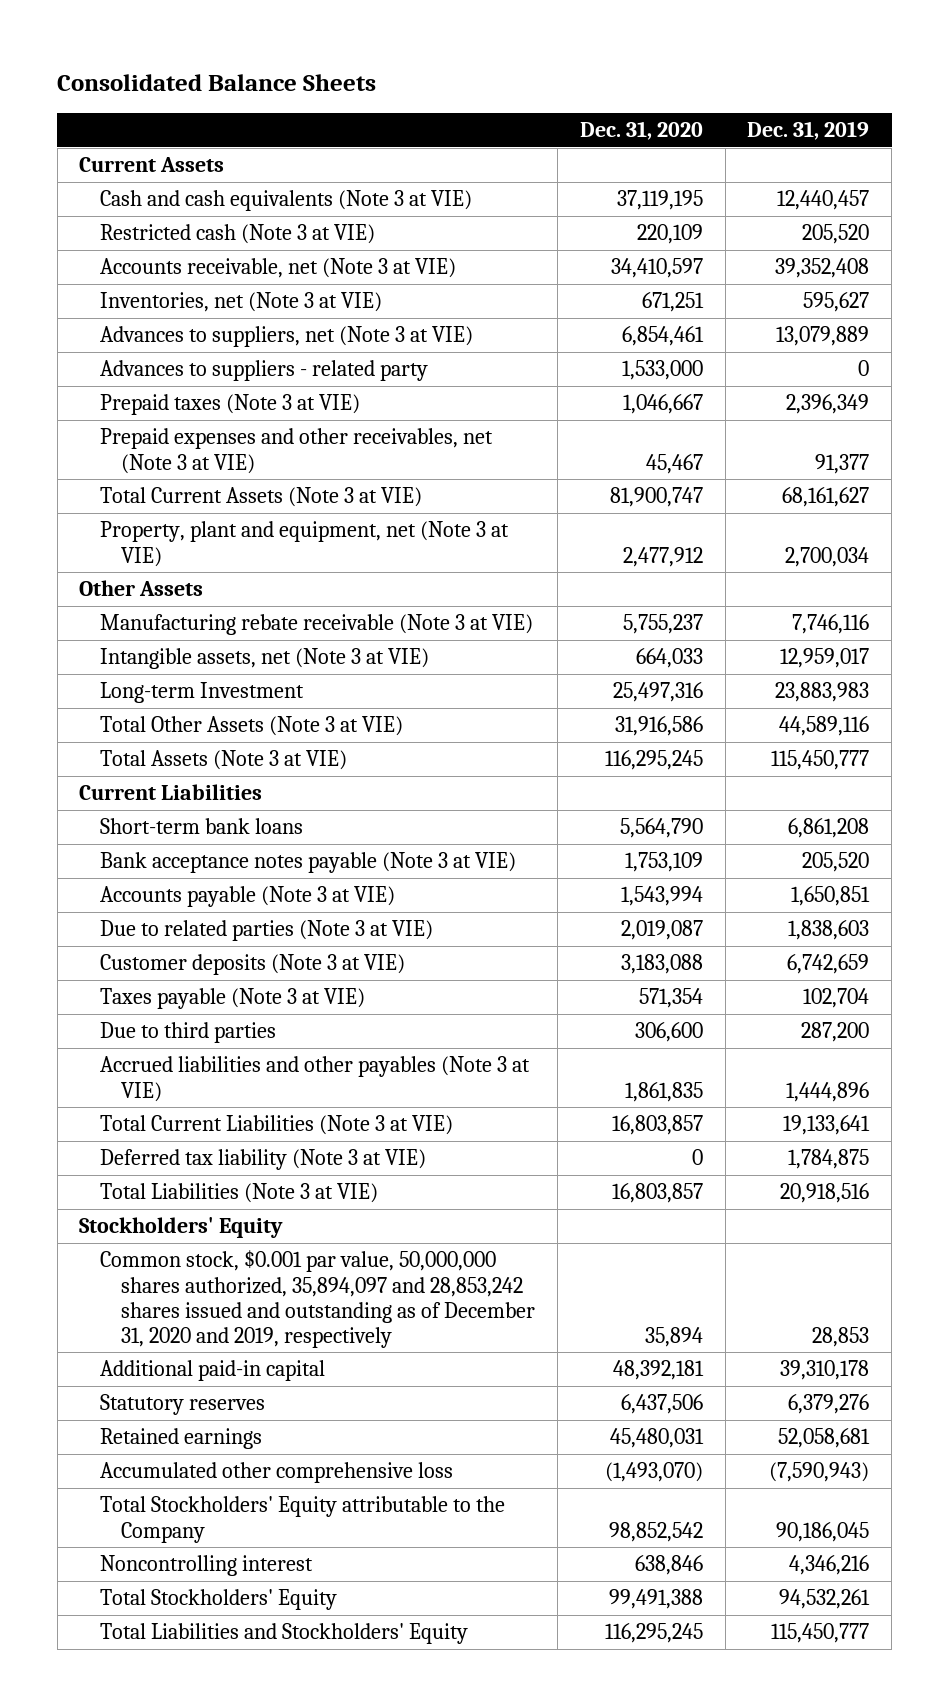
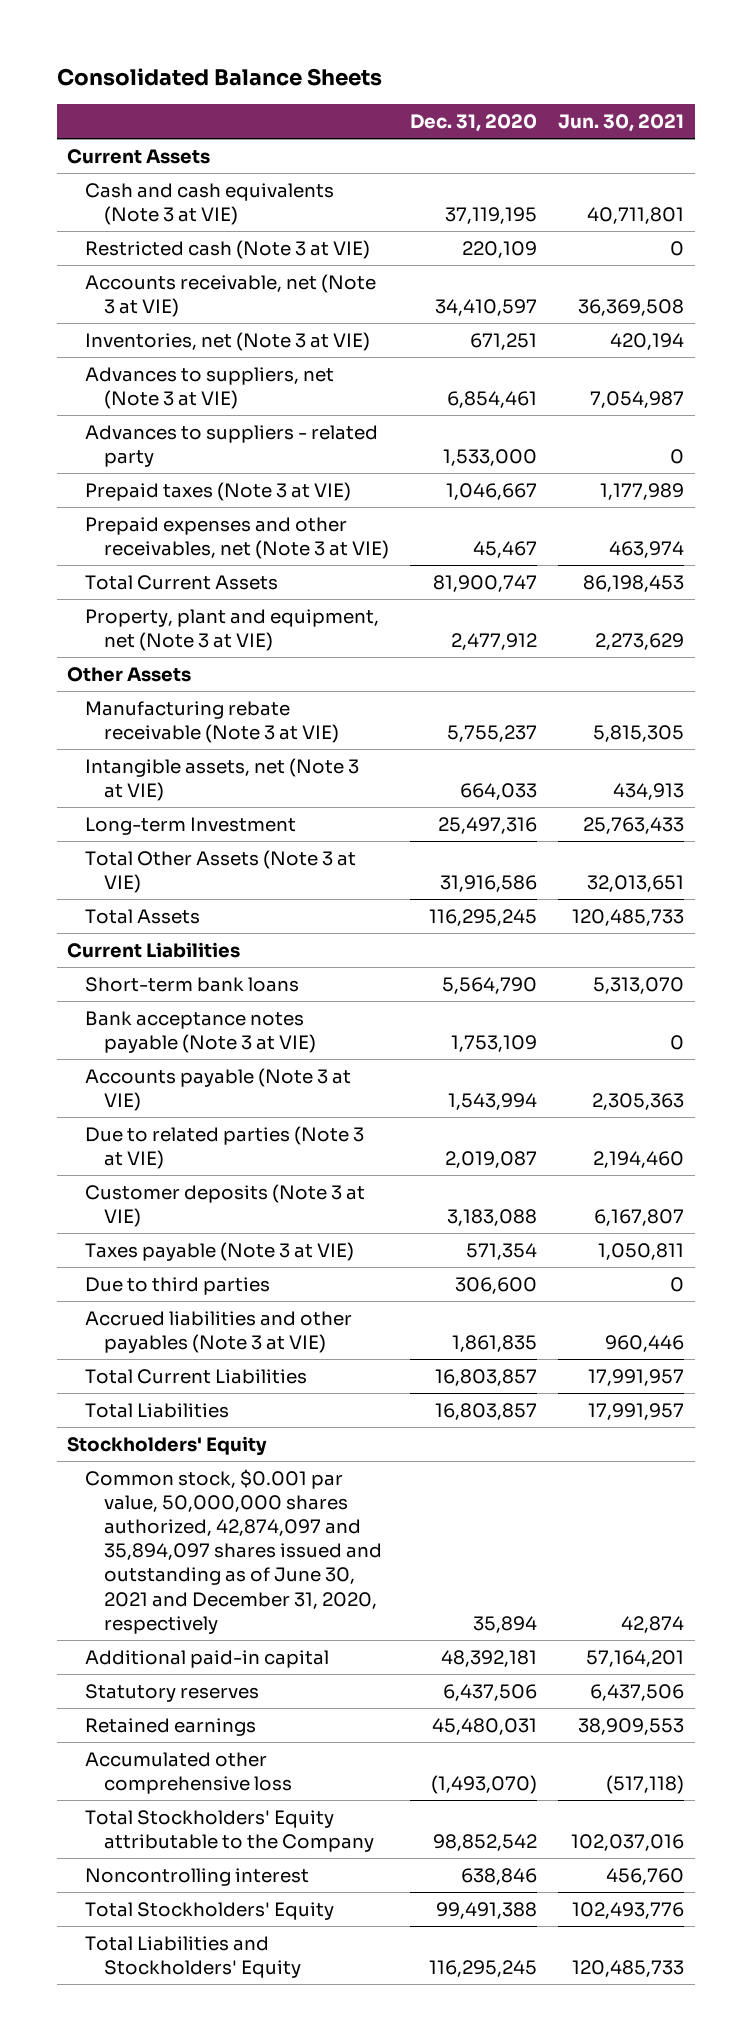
[747,121,870,141] Dec. 31, 2019 -> none
none -> [557,113,684,132] Jun. 30, 2021
[100,487,423,508] Total Current Assets (Note 3 at VIE) -> [85,574,279,590] Total Current Assets
[100,750,348,771] Total Assets (Note 3 at VIE) -> [85,908,201,924] Total Assets
[100,1149,427,1171] Deferred tax liability (Note 3 at VIE) -> none
[100,1115,454,1136] Total Current Liabilities (Note 3 at VIE) -> [85,1368,308,1384] Total Current Liabilities
[100,1183,379,1204] Total Liabilities (Note 3 at VIE) -> [85,1402,230,1418] Total Liabilities
[100,1250,536,1348] Common stock, $0.001 par value, 50,000,000 shares authorized, 35,894,097 and 28,853,242 shares issued and outstanding as of December 31, 2020 and 2019, respectively -> [85,1468,382,1634] Common stock, $0.001 par value, 50,000,000 shares authorized, 42,874,097 and 35,894,097 shares issued and outstanding as of June 30, 2021 and December 31, 2020, respectively

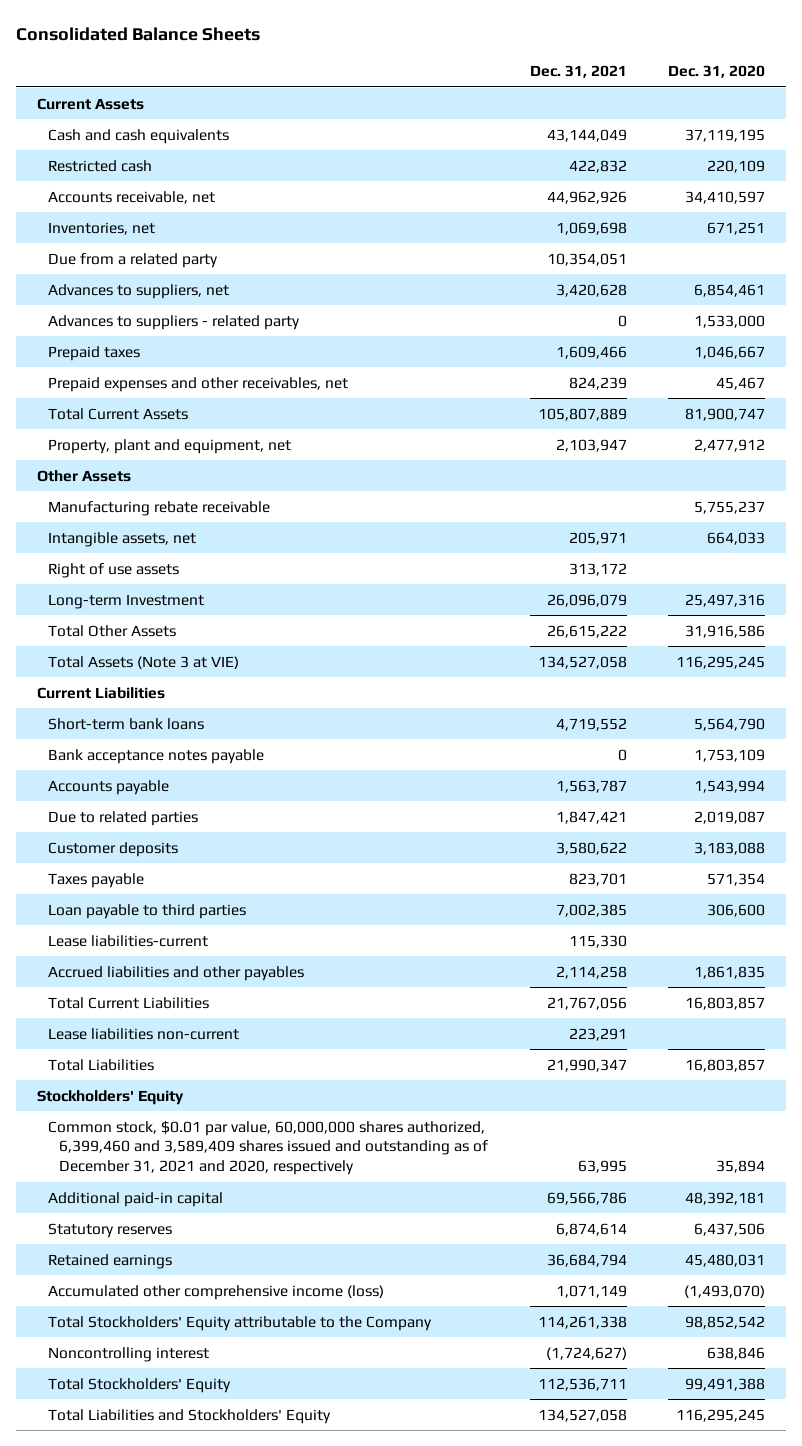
[557,113,684,132] Jun. 30, 2021 -> none
none -> [529,65,627,79] Dec. 31, 2021
[85,182,335,226] Cash and cash equivalents (Note 3 at VIE) -> [47,128,229,144] Cash and cash equivalents
[85,239,371,259] Restricted cash (Note 3 at VIE) -> [47,159,152,172] Restricted cash
[85,273,377,318] Accounts receivable, net (Note 3 at VIE) -> [47,190,215,204] Accounts receivable, net
[85,331,371,351] Inventories, net (Note 3 at VIE) -> [47,221,155,235] Inventories, net
none -> [47,252,218,268] Due from a related party
[85,366,335,410] Advances to suppliers, net (Note 3 at VIE) -> [47,283,229,299] Advances to suppliers, net
[85,481,352,501] Prepaid taxes (Note 3 at VIE) -> [47,345,140,361] Prepaid taxes
[85,516,389,560] Prepaid expenses and other receivables, net (Note 3 at VIE) -> [47,376,348,392] Prepaid expenses and other receivables, net
[85,608,380,652] Property, plant and equipment, net (Note 3 at VIE) -> [47,438,291,454] Property, plant and equipment, net
[85,700,339,744] Manufacturing rebate receivable (Note 3 at VIE) -> [47,500,270,516] Manufacturing rebate receivable
[85,757,360,802] Intangible assets, net (Note 3 at VIE) -> [47,531,196,547] Intangible assets, net
none -> [47,562,179,578] Right of use assets
[85,849,357,894] Total Other Assets (Note 3 at VIE) -> [47,624,176,637] Total Other Assets
[85,908,201,924] Total Assets -> [47,655,239,669] Total Assets (Note 3 at VIE)
[85,1010,316,1054] Bank acceptance notes payable (Note 3 at VIE) -> [47,748,264,764] Bank acceptance notes payable
[85,1067,352,1112] Accounts payable (Note 3 at VIE) -> [47,779,169,795] Accounts payable
[85,1125,365,1170] Due to related parties (Note 3 at VIE) -> [47,810,198,826] Due to related parties
[85,1183,366,1228] Customer deposits (Note 3 at VIE) -> [47,841,178,857] Customer deposits
[85,1241,355,1261] Taxes payable (Note 3 at VIE) -> [47,872,144,888] Taxes payable
[85,1276,271,1295] Due to third parties -> [47,903,246,919] Loan payable to third parties
none -> [47,934,208,947] Lease liabilities-current
[85,1310,353,1354] Accrued liabilities and other payables (Note 3 at VIE) -> [47,965,304,981] Accrued liabilities and other payables
none -> [47,1027,239,1040] Lease liabilities non-current
[85,1468,382,1634] Common stock, $0.001 par value, 50,000,000 shares authorized, 42,874,097 and 35,894,097 shares issued and outstanding as of June 30, 2021 and December 31, 2020, respectively -> [47,1120,489,1176] Common stock, $0.01 par value, 60,000,000 shares authorized, 6,399,460 and 3,589,409 shares issued and outstanding as of December 31, 2021 and 2020, respectively
[85,1751,292,1795] Accumulated other comprehensive loss -> [47,1284,384,1300] Accumulated other comprehensive income (loss)

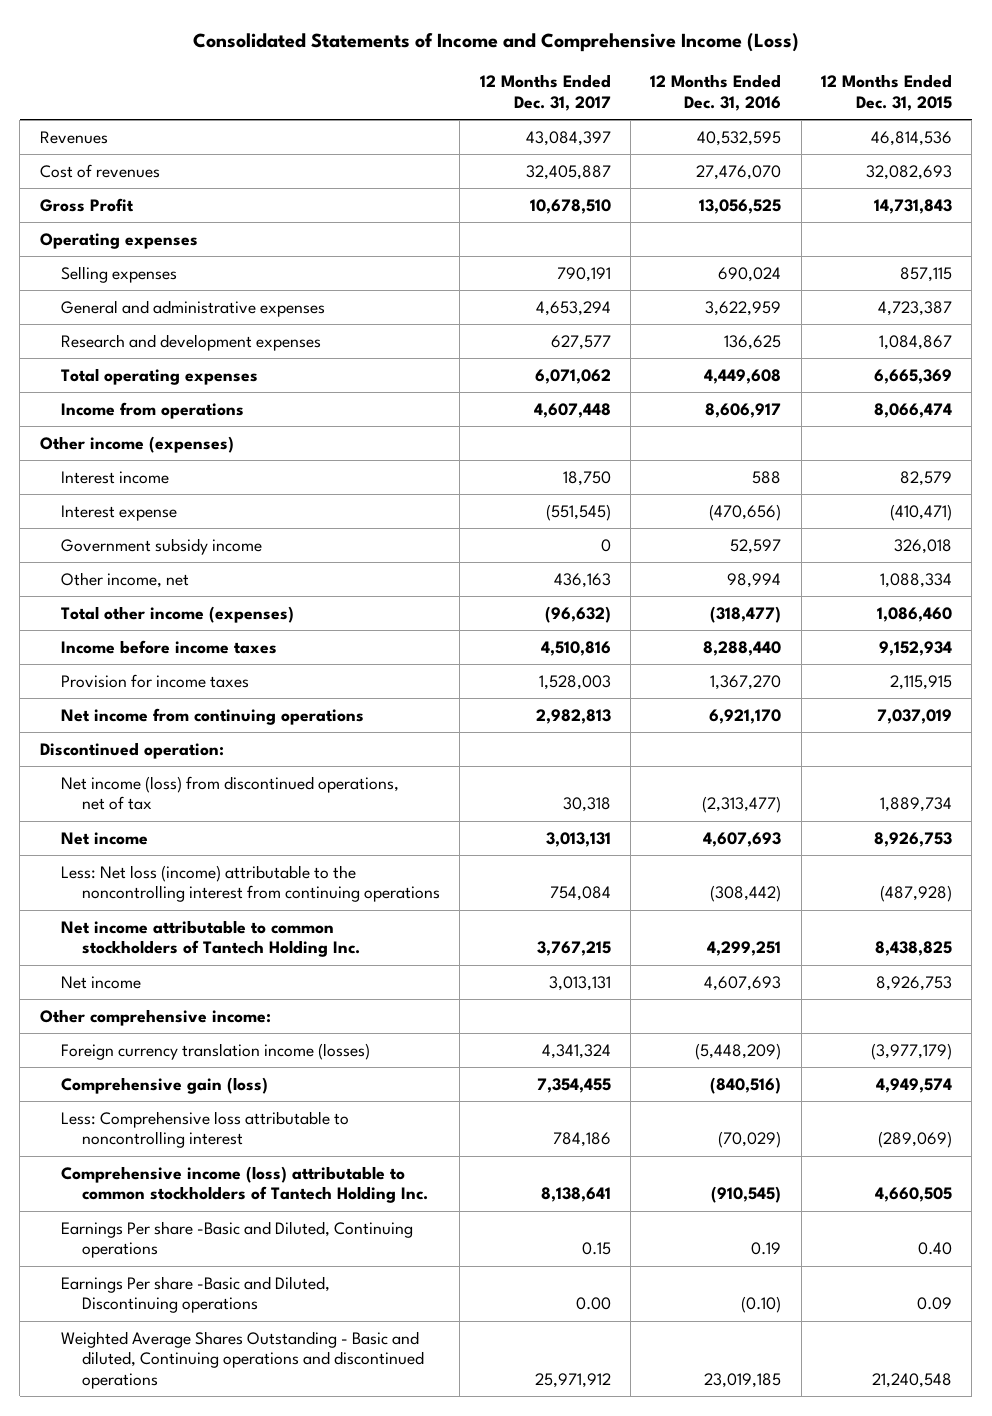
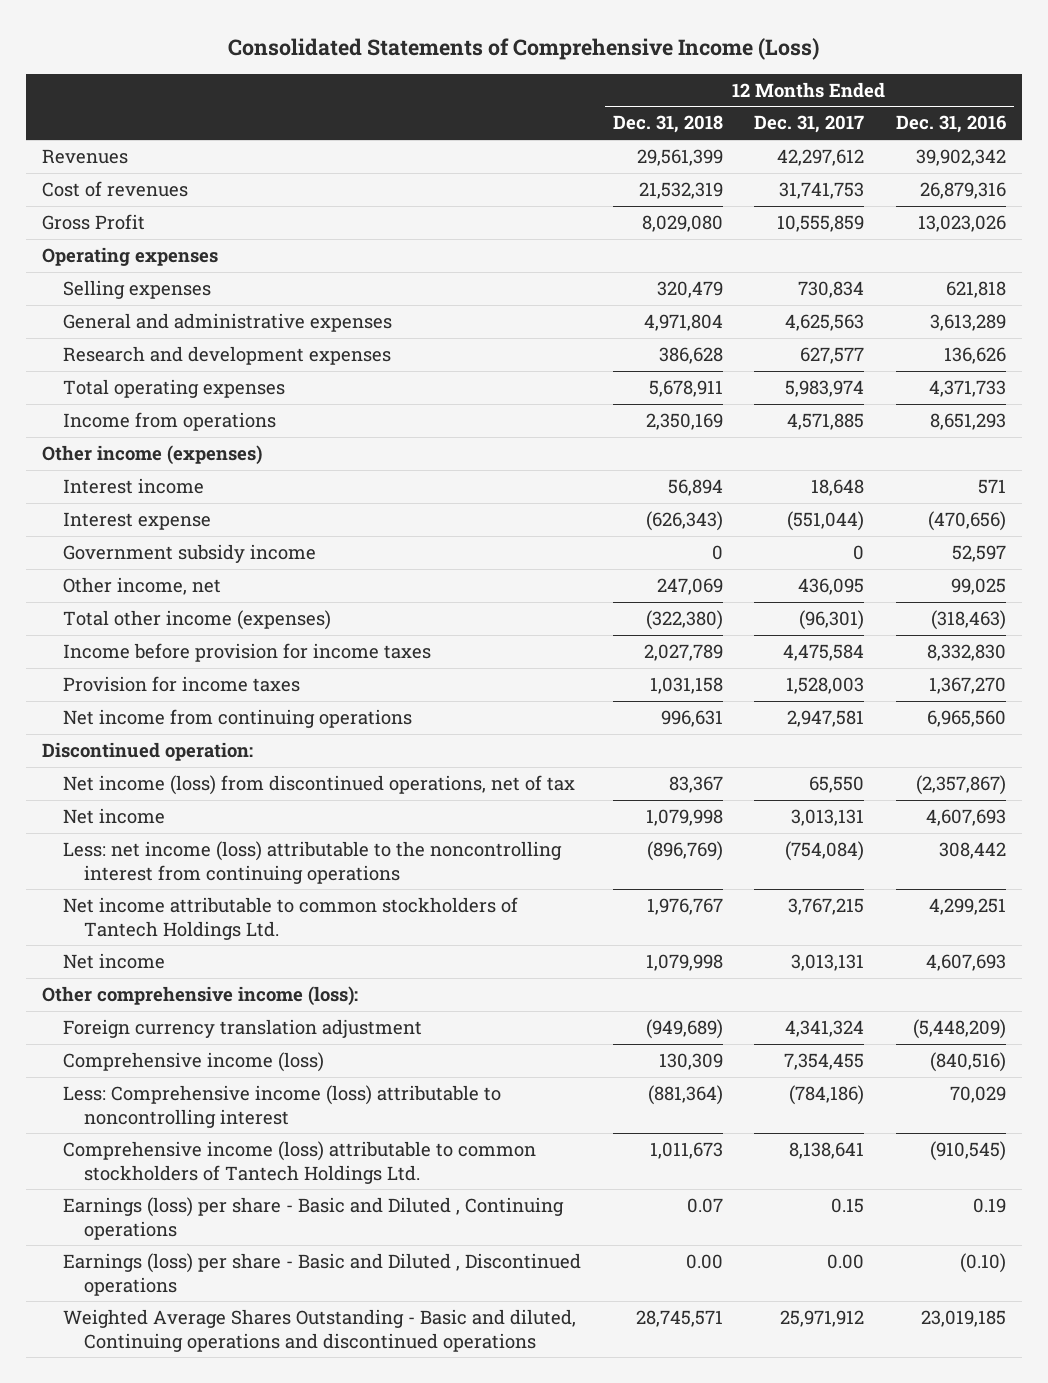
[192,32,799,52] Consolidated Statements of Income and Comprehensive Income (Loss) -> [228,38,820,61] Consolidated Statements of Comprehensive Income (Loss)
[821,74,953,111] 12 Months Ended Dec. 31, 2015 -> none
none -> [612,115,723,134] Dec. 31, 2018
[525,130,611,146] 43,084,397 -> [777,149,865,167] 42,297,612
[697,130,782,146] 40,532,595 -> [916,149,1007,167] 39,902,342
[525,164,611,180] 32,405,887 -> [779,182,865,200] 31,741,753
[696,164,782,180] 27,476,070 -> [920,182,1007,200] 26,879,316
[529,198,611,214] 10,678,510 -> [777,215,865,233] 10,555,859
[699,198,782,214] 13,056,525 -> [918,215,1007,233] 13,023,026
[556,266,611,282] 790,191 -> [798,281,865,299] 730,834
[718,266,782,282] 690,024 -> [946,281,1007,299] 621,818
[535,300,611,316] 4,653,294 -> [785,314,865,332] 4,625,563
[705,300,782,316] 3,622,959 -> [930,314,1007,332] 3,613,289
[724,334,782,350] 136,625 -> [944,347,1007,365] 136,626
[534,368,611,384] 6,071,062 -> [785,380,865,398] 5,983,974
[704,368,782,384] 4,449,608 -> [929,380,1007,398] 4,371,733
[533,402,611,418] 4,607,448 -> [787,413,865,431] 4,571,885
[705,402,782,418] 8,606,917 -> [930,413,1007,431] 8,651,293
[562,470,611,486] 18,750 -> [811,479,865,497] 18,648
[752,470,782,484] 588 -> [978,479,1007,495] 571
[545,503,611,521] (551,545) -> [787,511,865,532] (551,044)
[553,572,611,588] 436,163 -> [798,578,865,596] 436,095
[727,572,782,588] 98,994 -> [951,578,1007,596] 99,025
[544,605,611,623] (96,632) -> [799,610,865,631] (96,301)
[710,605,782,623] (318,477) -> [931,610,1007,631] (318,463)
[60,639,277,654] Income before income taxes -> [62,643,431,663] Income before provision for income taxes
[540,640,611,656] 4,510,816 -> [783,644,865,662] 4,475,584
[703,640,782,656] 8,288,440 -> [927,644,1007,662] 8,332,830
[535,708,611,724] 2,982,813 -> [787,710,865,728] 2,947,581
[709,708,782,724] 6,921,170 -> [927,710,1007,728] 6,965,560
[562,797,611,813] 30,318 -> [809,776,865,794] 65,550
[702,796,782,814] (2,313,477) -> [916,775,1007,796] (2,357,867)
[60,864,440,903] Less: Net loss (income) attributable to the noncontrolling interest from continuing operations -> [62,841,562,884] Less: net income (loss) attributable to the noncontrolling interest from continuing operations
[549,886,611,902] 754,084 -> [785,841,865,862] (754,084)
[710,885,782,903] (308,442) -> [939,842,1007,860] 308,442
[60,919,360,958] Net income attributable to common stockholders of Tantech Holding Inc. -> [62,897,518,940] Net income attributable to common stockholders of Tantech Holdings Ltd.
[39,1008,271,1026] Other comprehensive income: -> [42,986,359,1007] Other comprehensive income (loss):
[60,1042,370,1060] Foreign currency translation income (losses) -> [62,1019,422,1039] Foreign currency translation adjustment
[60,1076,268,1094] Comprehensive gain (loss) -> [62,1052,324,1073] Comprehensive income (loss)
[60,1110,349,1149] Less: Comprehensive loss attributable to noncontrolling interest -> [62,1085,501,1128] Less: Comprehensive income (loss) attributable to noncontrolling interest
[552,1132,611,1148] 784,186 -> [789,1085,865,1106] (784,186)
[718,1131,782,1149] (70,029) -> [950,1086,1007,1104] 70,029
[60,1165,428,1204] Comprehensive income (loss) attributable to common stockholders of Tantech Holding Inc. -> [62,1141,536,1184] Comprehensive income (loss) attributable to common stockholders of Tantech Holdings Ltd.
[60,1220,413,1259] Earnings Per share -Basic and Diluted, Continuing operations -> [62,1197,564,1240] Earnings (loss) per share - Basic and Diluted , Continuing operations
[60,1275,330,1314] Earnings Per share -Basic and Diluted, Discontinuing operations -> [62,1253,581,1296] Earnings (loss) per share - Basic and Diluted , Discontinued operations

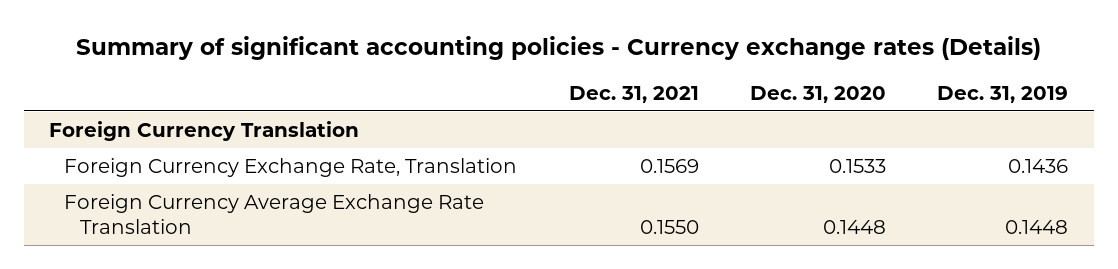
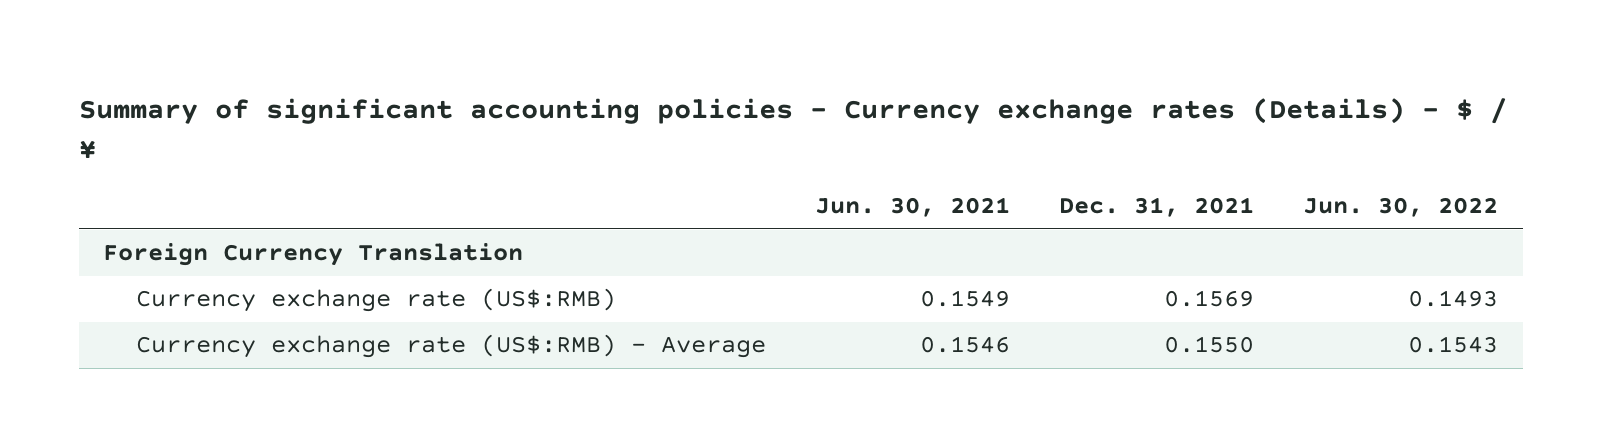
[75,35,1041,60] Summary of significant accounting policies - Currency exchange rates (Details) -> [78,98,1507,158] Summary of significant accounting policies - Currency exchange rates (Details) - $ / ¥
[750,85,887,103] Dec. 31, 2020 -> none
[937,85,1069,103] Dec. 31, 2019 -> none
none -> [815,197,1011,218] Jun. 30, 2021
none -> [1303,197,1499,218] Jun. 30, 2022
[64,157,518,177] Foreign Currency Exchange Rate, Translation -> [135,288,616,313] Currency exchange rate (US$:RMB)
[64,193,485,234] Foreign Currency Average Exchange Rate Translation -> [135,334,766,359] Currency exchange rate (US$:RMB) - Average

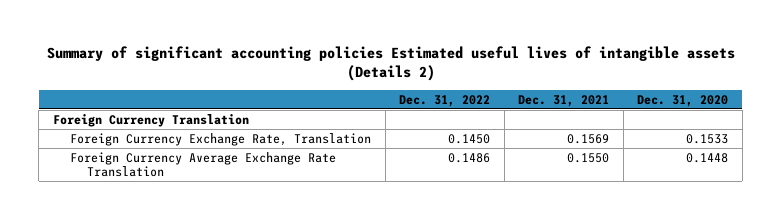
[78,98,1507,158] Summary of significant accounting policies - Currency exchange rates (Details) - $ / ¥ -> [46,46,735,82] Summary of significant accounting policies Estimated useful lives of intangible assets (Details 2)
[815,197,1011,218] Jun. 30, 2021 -> none
[1303,197,1499,218] Jun. 30, 2022 -> none
none -> [399,94,491,107] Dec. 31, 2022
none -> [637,94,729,107] Dec. 31, 2020
[135,288,616,313] Currency exchange rate (US$:RMB) -> [70,132,372,146] Foreign Currency Exchange Rate, Translation
[135,334,766,359] Currency exchange rate (US$:RMB) - Average -> [70,151,337,178] Foreign Currency Average Exchange Rate Translation

